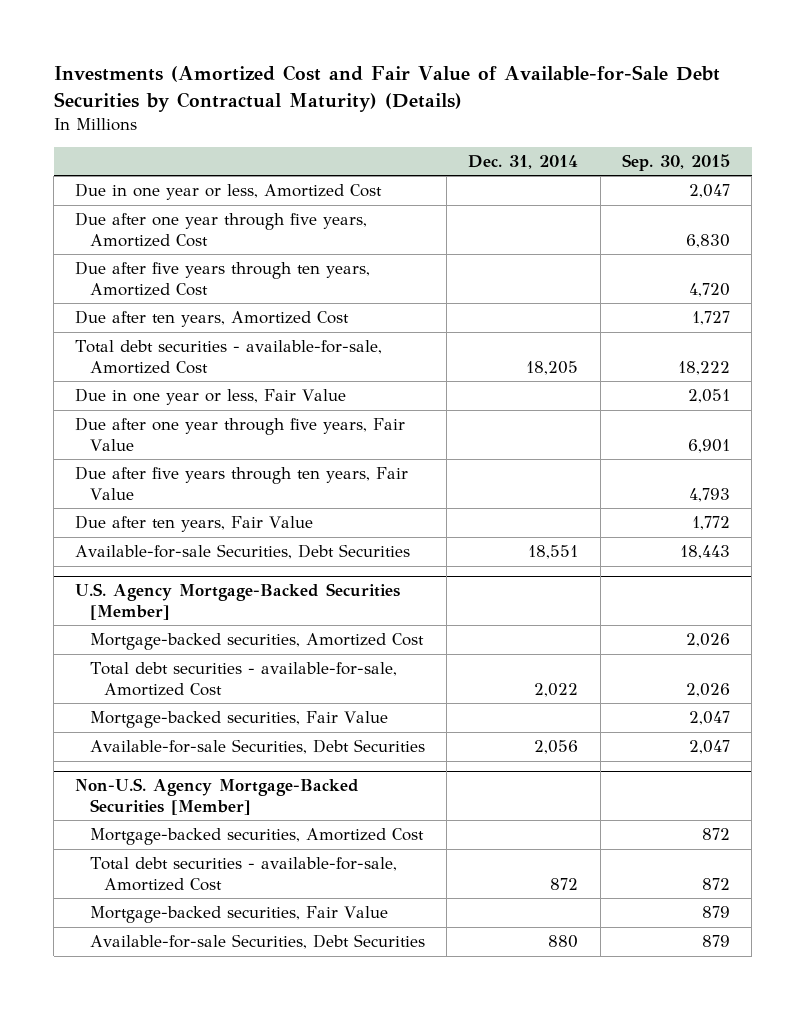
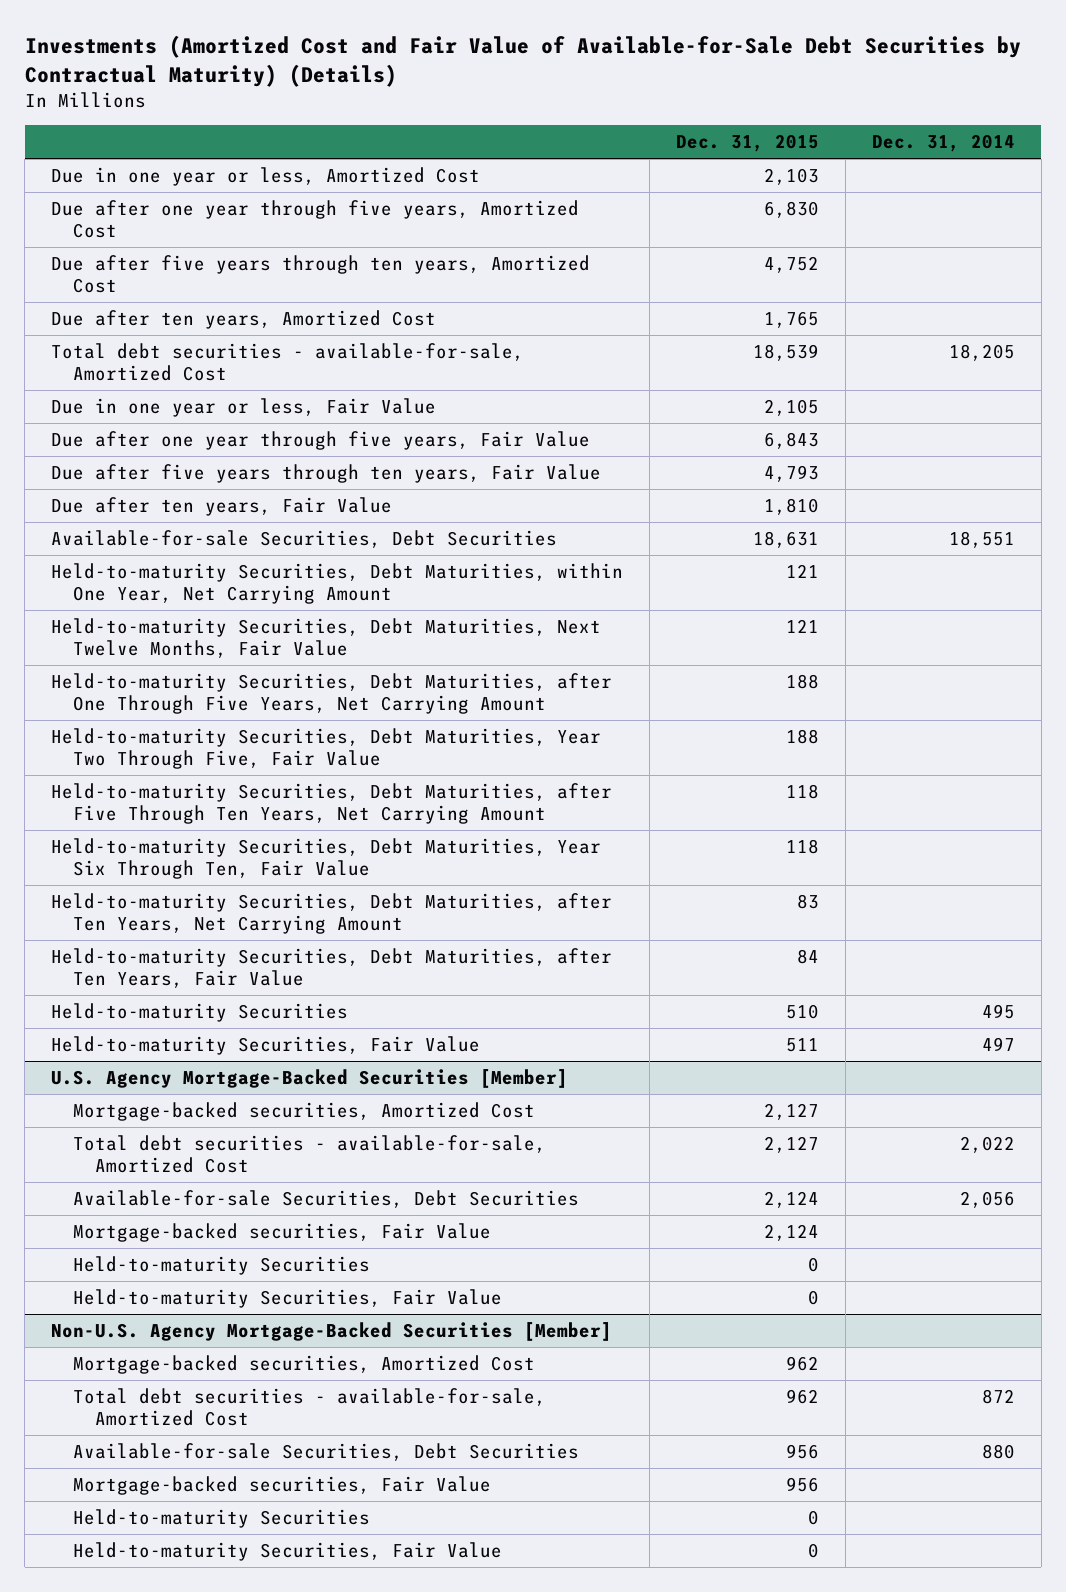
[621,153,730,171] Sep. 30, 2015 -> none
none -> [676,134,820,153] Dec. 31, 2015
none -> [51,562,624,604] Held-to-maturity Securities, Debt Maturities, within One Year, Net Carrying Amount
none -> [51,617,602,658] Held-to-maturity Securities, Debt Maturities, Next Twelve Months, Fair Value
none -> [51,672,613,714] Held-to-maturity Securities, Debt Maturities, after One Through Five Years, Net Carrying Amount
none -> [51,727,602,769] Held-to-maturity Securities, Debt Maturities, Year Two Through Five, Fair Value
none -> [51,782,613,824] Held-to-maturity Securities, Debt Maturities, after Five Through Ten Years, Net Carrying Amount
none -> [51,837,602,879] Held-to-maturity Securities, Debt Maturities, Year Six Through Ten, Fair Value
none -> [51,892,613,934] Held-to-maturity Securities, Debt Maturities, after Ten Years, Net Carrying Amount
none -> [51,947,613,988] Held-to-maturity Securities, Debt Maturities, after Ten Years, Fair Value
none -> [51,1002,349,1022] Held-to-maturity Securities
none -> [51,1035,481,1055] Held-to-maturity Securities, Fair Value
[89,711,388,729] Mortgage-backed securities, Fair Value -> [73,1222,492,1242] Mortgage-backed securities, Fair Value
none -> [73,1255,371,1275] Held-to-maturity Securities
none -> [73,1288,503,1308] Held-to-maturity Securities, Fair Value
[89,906,388,924] Mortgage-backed securities, Fair Value -> [73,1475,492,1495] Mortgage-backed securities, Fair Value
none -> [73,1508,371,1528] Held-to-maturity Securities
none -> [73,1541,503,1561] Held-to-maturity Securities, Fair Value

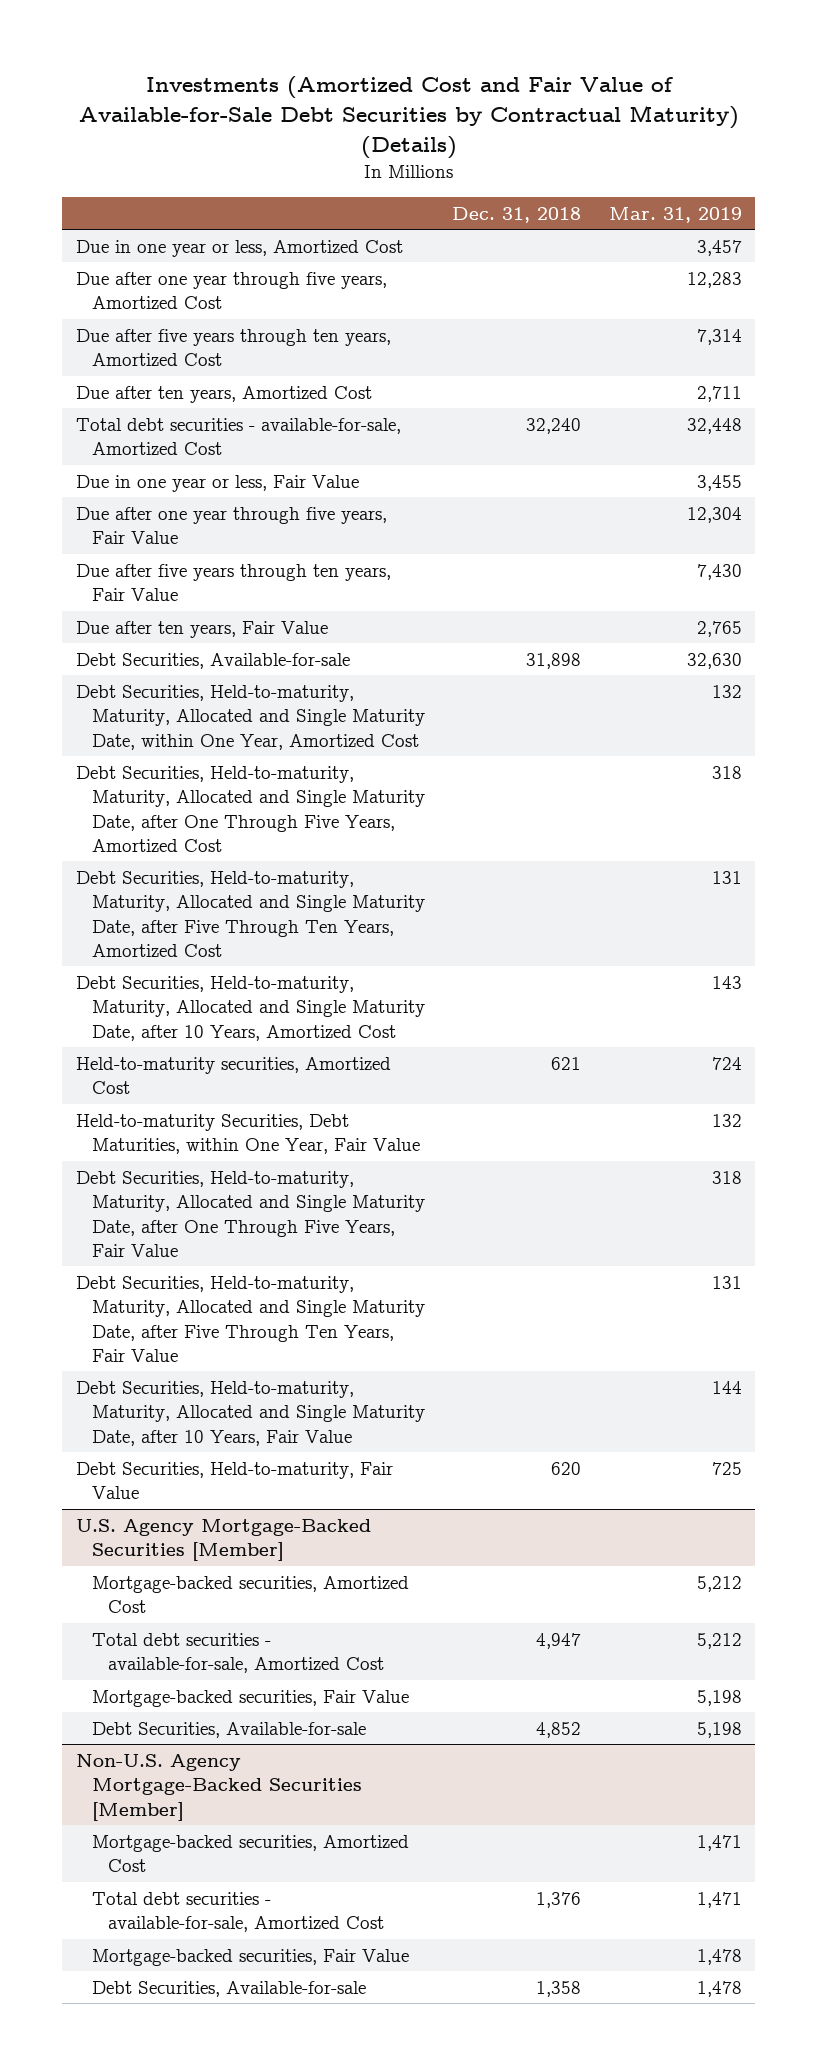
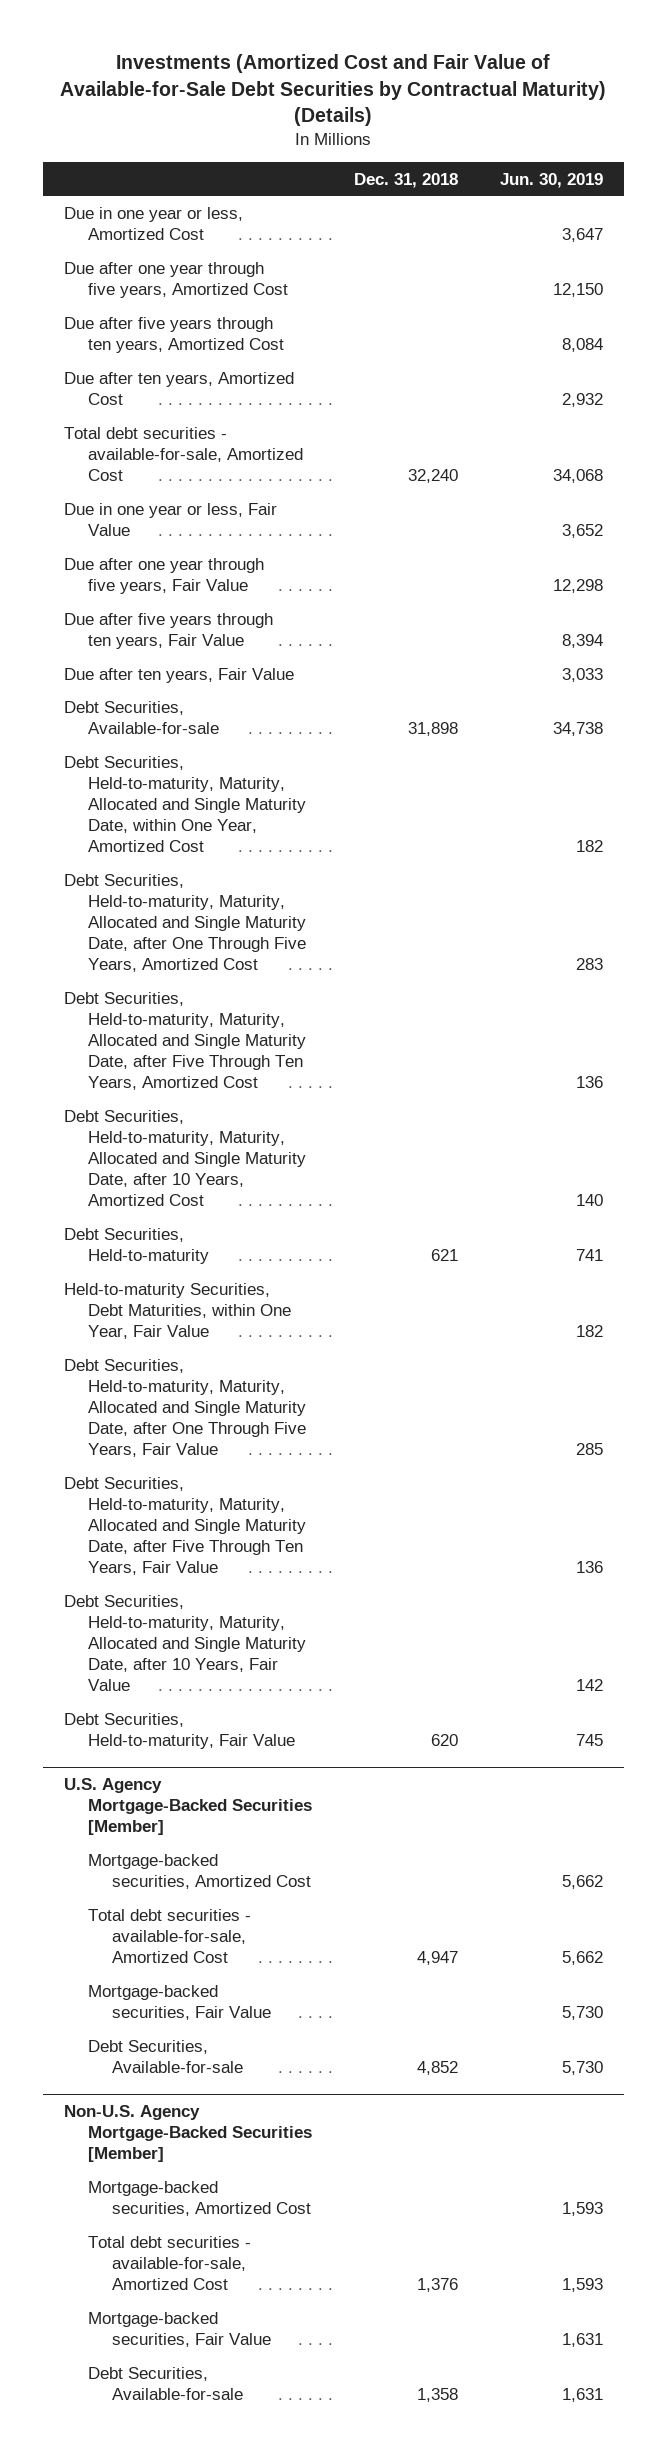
[608,206,742,223] Mar. 31, 2019 -> none
none -> [499,172,603,188] Jun. 30, 2019
[75,1056,391,1095] Held-to-maturity securities, Amortized Cost -> [63,1227,210,1264] Debt Securities, Held-to-maturity

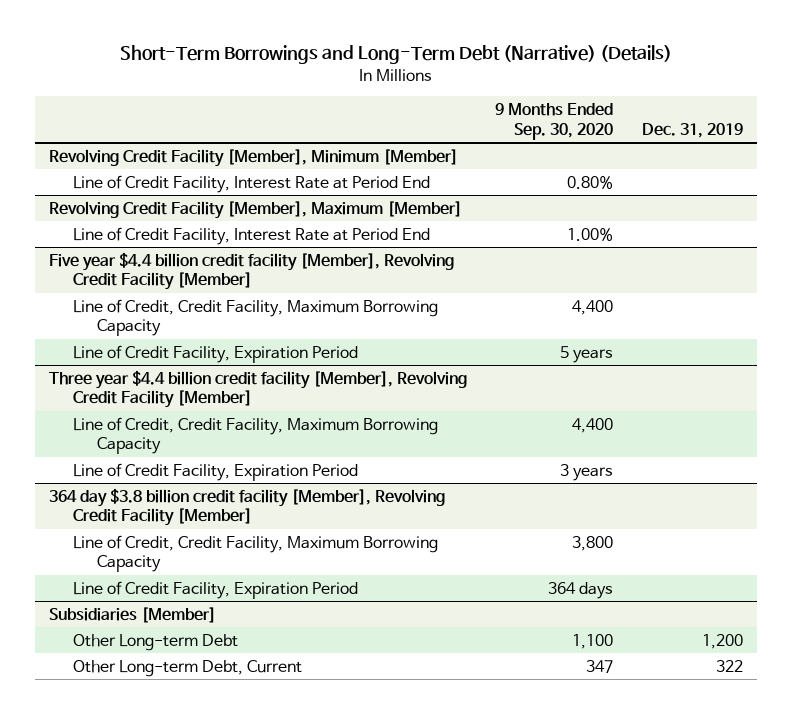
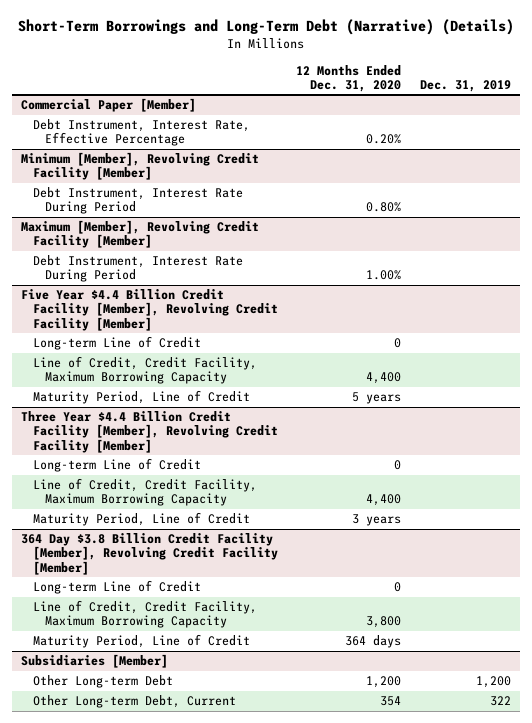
[495,103,614,140] 9 Months Ended Sep. 30, 2020 -> none
none -> [296,64,402,93] 12 Months Ended Dec. 31, 2020
[72,174,430,193] Line of Credit Facility, Interest Rate at Period End -> none
[72,226,430,245] Line of Credit Facility, Interest Rate at Period End -> none
none -> [20,98,196,113] Commercial Paper [Member]
none -> [32,119,250,147] Debt Instrument, Interest Rate, Effective Percentage
[48,148,458,167] Revolving Credit Facility [Member], Minimum [Member] -> [20,152,259,181] Minimum [Member], Revolving Credit Facility [Member]
none -> [32,187,243,215] Debt Instrument, Interest Rate During Period
[48,200,462,219] Revolving Credit Facility [Member], Maximum [Member] -> [20,220,259,249] Maximum [Member], Revolving Credit Facility [Member]
none -> [32,255,243,283] Debt Instrument, Interest Rate During Period
[48,251,454,291] Five year $4.4 billion credit facility [Member], Revolving Credit Facility [Member] -> [20,289,278,331] Five Year $4.4 Billion Credit Facility [Member], Revolving Credit Facility [Member]
none -> [32,336,201,351] Long-term Line of Credit
[72,344,358,363] Line of Credit Facility, Expiration Period -> [32,390,250,405] Maturity Period, Line of Credit
[48,369,467,409] Three year $4.4 billion credit facility [Member], Revolving Credit Facility [Member] -> [20,411,278,453] Three Year $4.4 Billion Credit Facility [Member], Revolving Credit Facility [Member]
none -> [32,458,201,473] Long-term Line of Credit
[72,462,358,481] Line of Credit Facility, Expiration Period -> [32,512,250,527] Maturity Period, Line of Credit
[48,487,445,527] 364 day $3.8 billion credit facility [Member], Revolving Credit Facility [Member] -> [20,533,278,575] 364 Day $3.8 Billion Credit Facility [Member], Revolving Credit Facility [Member]
none -> [32,580,201,595] Long-term Line of Credit
[72,580,358,599] Line of Credit Facility, Expiration Period -> [32,634,250,649] Maturity Period, Line of Credit

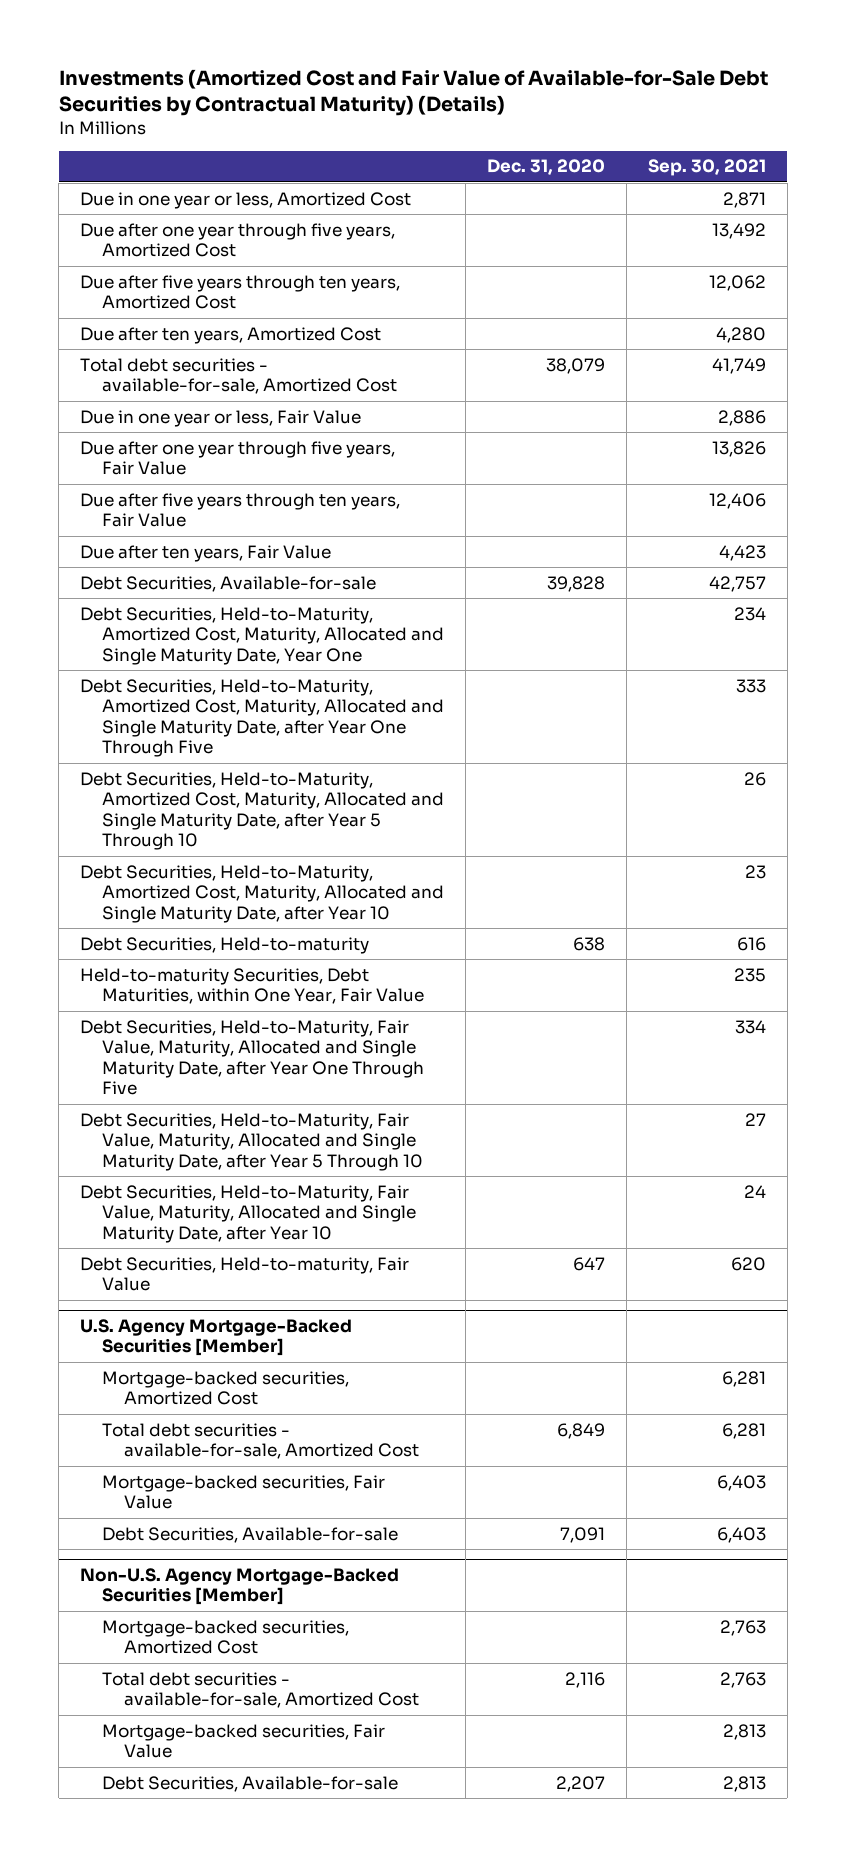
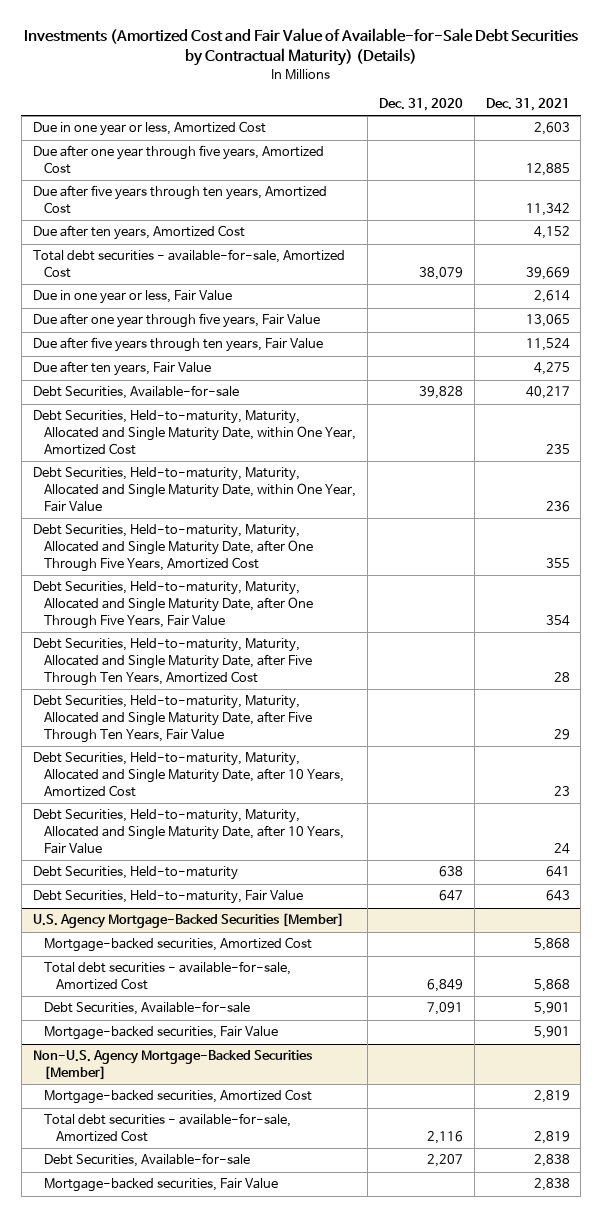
[647,159,766,177] Sep. 30, 2021 -> none
none -> [485,98,570,112] Dec. 31, 2021
[80,606,445,665] Debt Securities, Held-to-Maturity, Amortized Cost, Maturity, Allocated and Single Maturity Date, Year One -> [32,410,357,455] Debt Securities, Held-to-maturity, Maturity, Allocated and Single Maturity Date, within One Year, Amortized Cost
none -> [32,467,357,512] Debt Securities, Held-to-maturity, Maturity, Allocated and Single Maturity Date, within One Year, Fair Value
[80,678,445,758] Debt Securities, Held-to-Maturity, Amortized Cost, Maturity, Allocated and Single Maturity Date, after Year One Through Five -> [32,524,314,572] Debt Securities, Held-to-maturity, Maturity, Allocated and Single Maturity Date, after One Through Five Years, Amortized Cost
none -> [32,581,314,629] Debt Securities, Held-to-maturity, Maturity, Allocated and Single Maturity Date, after One Through Five Years, Fair Value
[80,771,445,851] Debt Securities, Held-to-Maturity, Amortized Cost, Maturity, Allocated and Single Maturity Date, after Year 5 Through 10 -> [32,638,313,686] Debt Securities, Held-to-maturity, Maturity, Allocated and Single Maturity Date, after Five Through Ten Years, Amortized Cost
none -> [32,695,313,743] Debt Securities, Held-to-maturity, Maturity, Allocated and Single Maturity Date, after Five Through Ten Years, Fair Value
[80,864,445,923] Debt Securities, Held-to-Maturity, Amortized Cost, Maturity, Allocated and Single Maturity Date, after Year 10 -> [32,752,345,797] Debt Securities, Held-to-maturity, Maturity, Allocated and Single Maturity Date, after 10 Years, Amortized Cost
none -> [32,809,345,854] Debt Securities, Held-to-maturity, Maturity, Allocated and Single Maturity Date, after 10 Years, Fair Value
[80,967,425,1005] Held-to-maturity Securities, Debt Maturities, within One Year, Fair Value -> none
[80,1019,425,1096] Debt Securities, Held-to-Maturity, Fair Value, Maturity, Allocated and Single Maturity Date, after Year One Through Five -> none
[80,1112,424,1171] Debt Securities, Held-to-Maturity, Fair Value, Maturity, Allocated and Single Maturity Date, after Year 5 Through 10 -> none
[80,1184,417,1243] Debt Securities, Held-to-Maturity, Fair Value, Maturity, Allocated and Single Maturity Date, after Year 10 -> none
[102,1474,386,1510] Mortgage-backed securities, Fair Value -> [44,1026,279,1041] Mortgage-backed securities, Fair Value
[102,1723,386,1759] Mortgage-backed securities, Fair Value -> [44,1178,279,1193] Mortgage-backed securities, Fair Value

